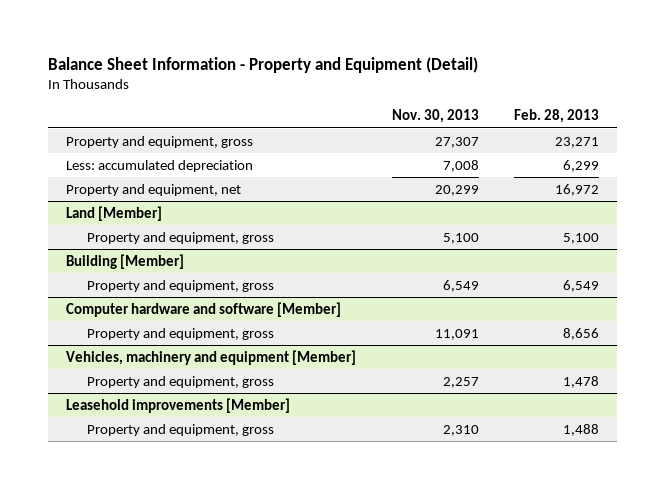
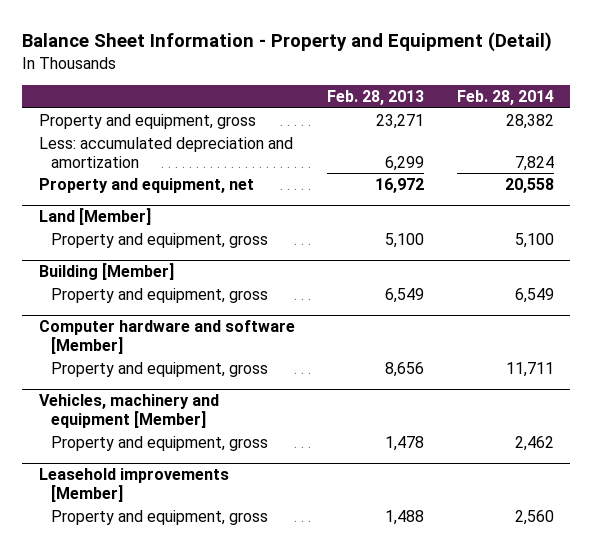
[391,109,479,124] Nov. 30, 2013 -> none
none -> [456,90,554,106] Feb. 28, 2014
[65,159,253,172] Less: accumulated depreciation -> [38,137,293,168] Less: accumulated depreciation and amortization

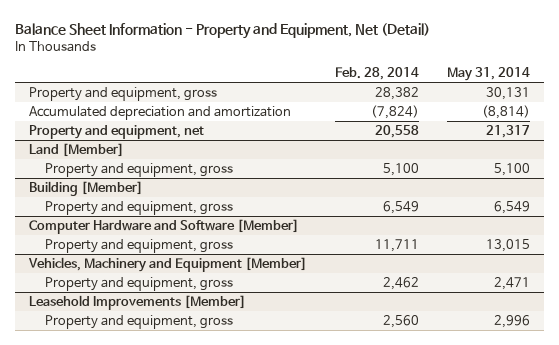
[22,32,553,53] Balance Sheet Information - Property and Equipment (Detail) -> [14,22,430,39] Balance Sheet Information - Property and Equipment, Net (Detail)
[327,90,425,106] Feb. 28, 2013 -> none
none -> [447,67,531,82] May 31, 2014
[38,137,293,168] Less: accumulated depreciation and amortization -> [28,106,291,121] Accumulated depreciation and amortization
[514,155,554,171] 7,824 -> [370,105,419,120] (7,824)
[38,320,295,355] Computer hardware and software [Member] -> [28,219,299,235] Computer Hardware and Software [Member]
[38,394,219,429] Vehicles, machinery and equipment [Member] -> [27,257,307,273] Vehicles, Machinery and Equipment [Member]
[38,468,229,503] Leasehold improvements [Member] -> [28,295,246,311] Leasehold Improvements [Member]

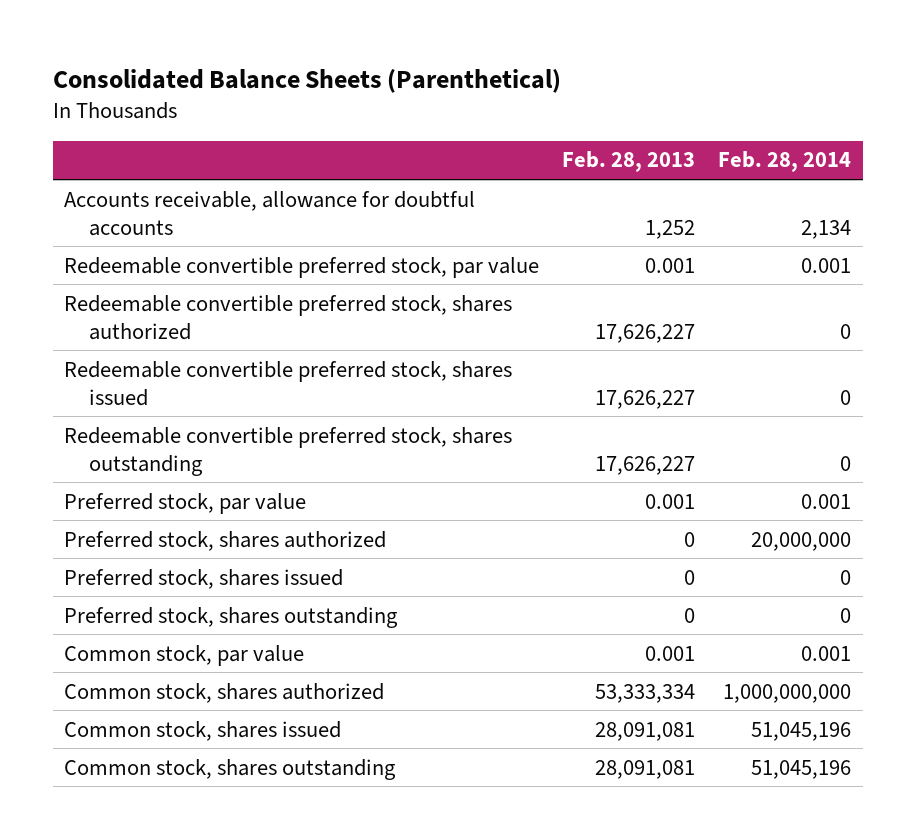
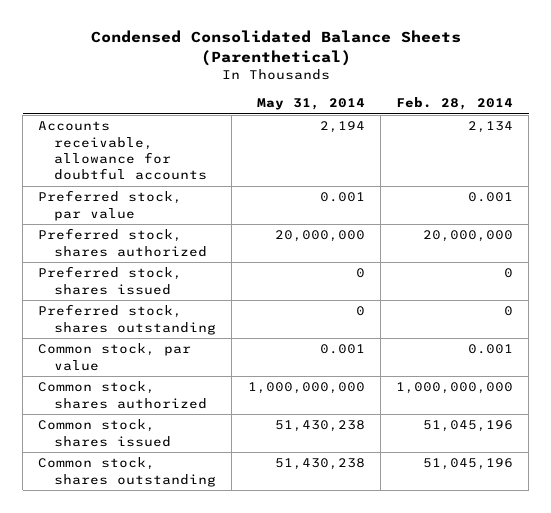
[52,68,561,93] Consolidated Balance Sheets (Parenthetical) -> [90,30,461,66] Condensed Consolidated Balance Sheets (Parenthetical)
[562,151,696,173] Feb. 28, 2013 -> none
none -> [256,97,365,110] May 31, 2014
[64,256,540,278] Redeemable convertible preferred stock, par value -> none
[64,294,513,340] Redeemable convertible preferred stock, shares authorized -> none
[64,360,513,406] Redeemable convertible preferred stock, shares issued -> none
[64,426,513,476] Redeemable convertible preferred stock, shares outstanding -> none

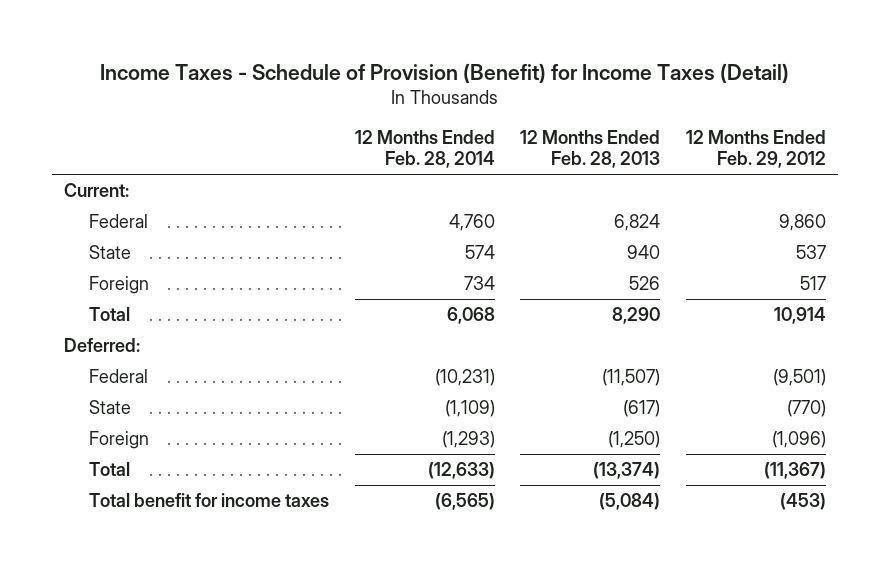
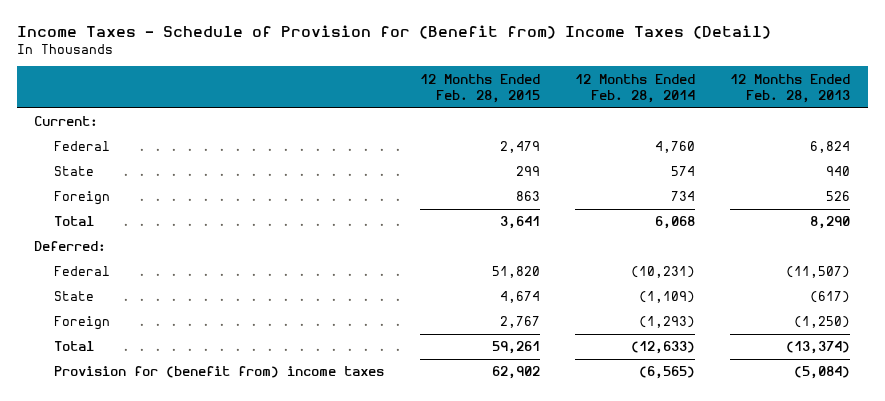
[100,62,790,83] Income Taxes - Schedule of Provision (Benefit) for Income Taxes (Detail) -> [16,24,771,39] Income Taxes - Schedule of Provision for (Benefit from) Income Taxes (Detail)
[685,130,826,169] 12 Months Ended Feb. 29, 2012 -> none
none -> [419,73,540,103] 12 Months Ended Feb. 28, 2015
[89,493,330,508] Total benefit for income taxes -> [54,366,385,379] Provision for (benefit from) income taxes

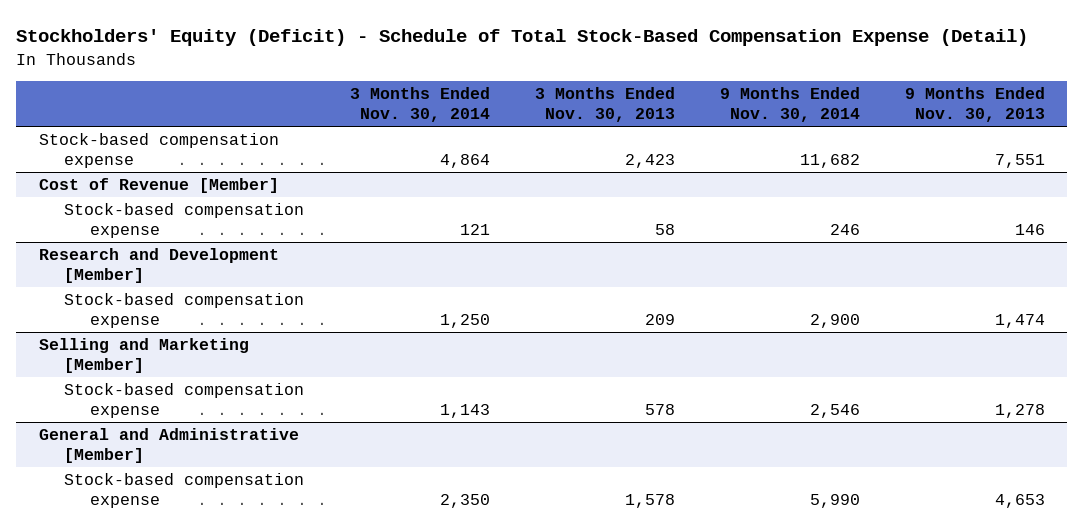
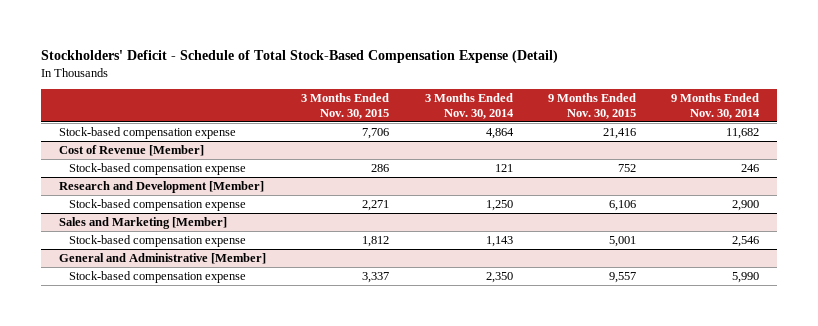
[16,29,1029,47] Stockholders' Equity (Deficit) - Schedule of Total Stock-Based Compensation Expense (Detail) -> [41,50,559,64] Stockholders' Deficit - Schedule of Total Stock-Based Compensation Expense (Detail)
[534,87,675,123] 3 Months Ended Nov. 30, 2013 -> none
[904,87,1045,123] 9 Months Ended Nov. 30, 2013 -> none
none -> [301,93,390,119] 3 Months Ended Nov. 30, 2015
none -> [548,93,637,119] 9 Months Ended Nov. 30, 2015
[38,338,249,374] Selling and Marketing [Member] -> [58,216,227,229] Sales and Marketing [Member]

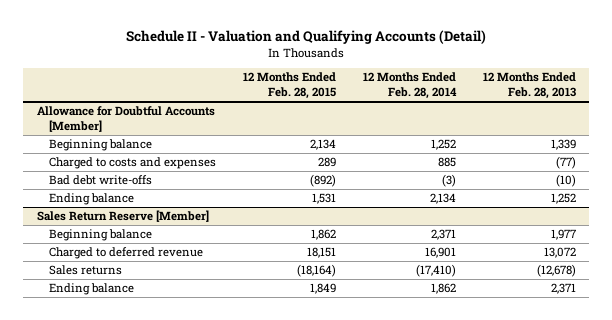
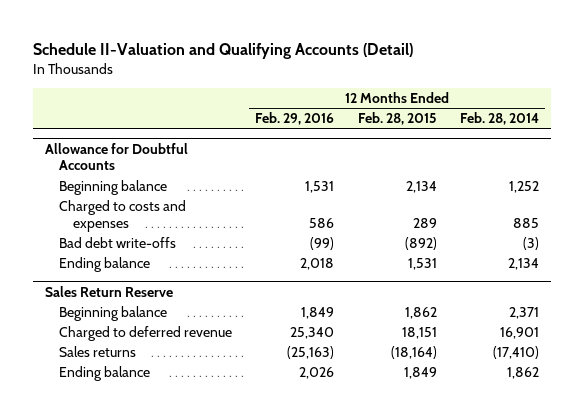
[126,30,487,45] Schedule II - Valuation and Qualifying Accounts (Detail) -> [33,42,414,59] Schedule II-Valuation and Qualifying Accounts (Detail)
[482,72,576,100] 12 Months Ended Feb. 28, 2013 -> none
none -> [255,112,335,126] Feb. 29, 2016
[36,106,215,132] Allowance for Doubtful Accounts [Member] -> [44,142,188,171] Allowance for Doubtful Accounts
[36,210,209,223] Sales Return Reserve [Member] -> [44,285,173,297] Sales Return Reserve

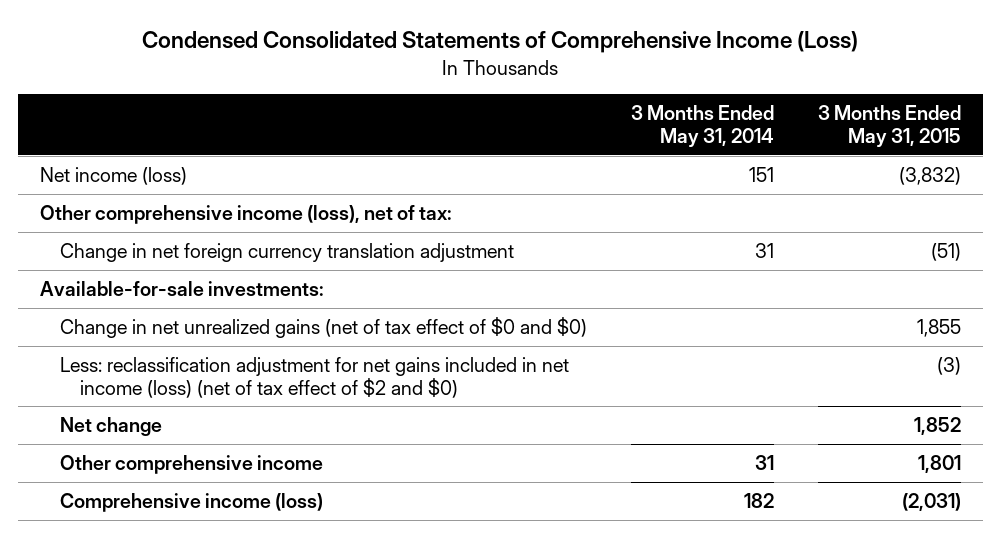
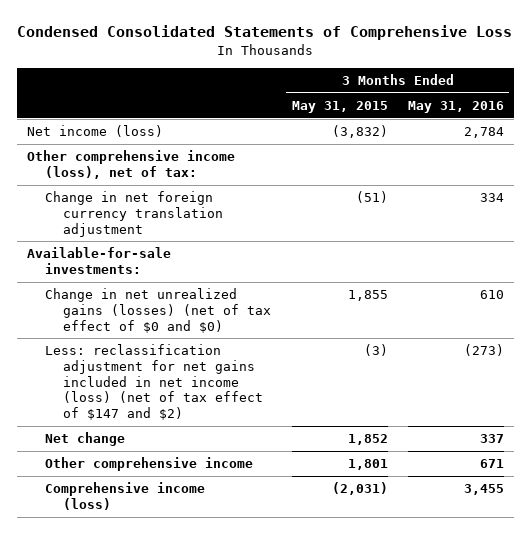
[142,31,859,54] Condensed Consolidated Statements of Comprehensive Income (Loss) -> [17,25,513,41] Condensed Consolidated Statements of Comprehensive Loss
[630,105,774,147] 3 Months Ended May 31, 2014 -> none
none -> [407,101,504,114] May 31, 2016
[60,316,588,338] Change in net unrealized gains (net of tax effect of $0 and $0) -> [45,288,272,333] Change in net unrealized gains (losses) (net of tax effect of $0 and $0)
[60,356,570,398] Less: reclassification adjustment for net gains included in net income (loss) (net of tax effect of $2 and $0) -> [45,344,264,421] Less: reclassification adjustment for net gains included in net income (loss) (net of tax effect of $147 and $2)

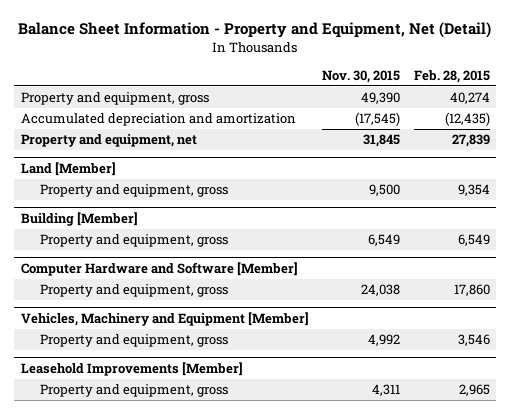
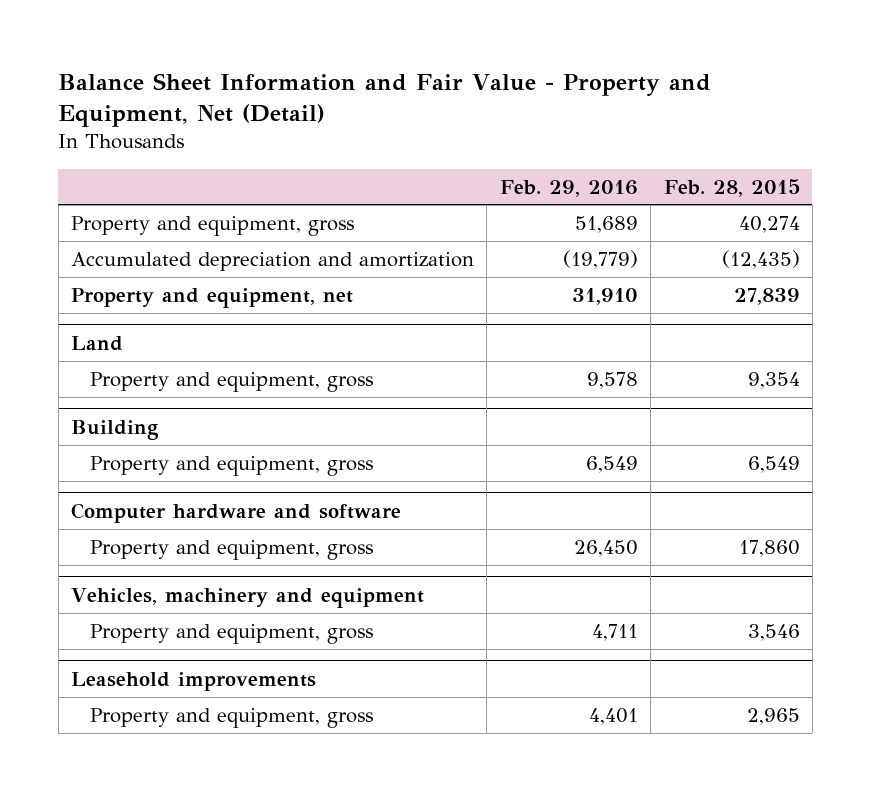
[18,22,492,39] Balance Sheet Information - Property and Equipment, Net (Detail) -> [58,72,712,128] Balance Sheet Information and Fair Value - Property and Equipment, Net (Detail)
[322,70,401,84] Nov. 30, 2015 -> none
none -> [499,179,638,197] Feb. 29, 2016
[20,161,116,176] Land [Member] -> [70,335,123,351] Land
[20,211,138,226] Building [Member] -> [70,419,159,440] Building
[20,261,298,276] Computer Hardware and Software [Member] -> [70,502,401,523] Computer hardware and software
[20,311,309,326] Vehicles, Machinery and Equipment [Member] -> [70,587,424,608] Vehicles, machinery and equipment
[20,361,243,376] Leasehold Improvements [Member] -> [70,671,316,691] Leasehold improvements

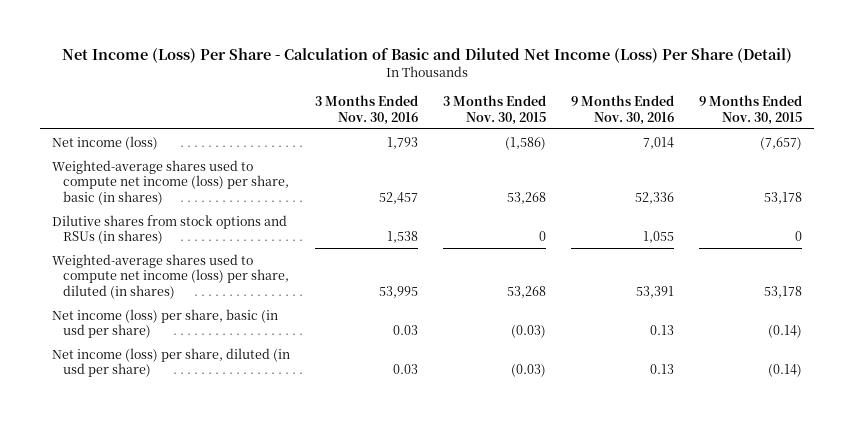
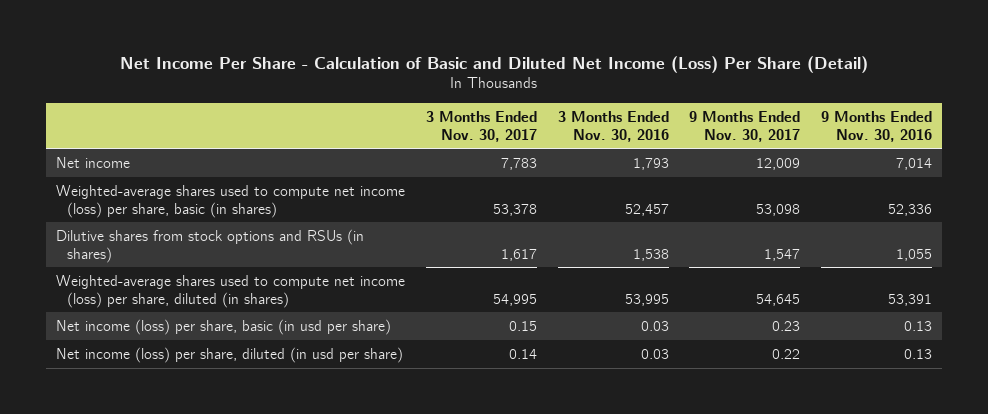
[62,47,793,63] Net Income (Loss) Per Share - Calculation of Basic and Diluted Net Income (Loss) Per Share (Detail) -> [120,55,869,73] Net Income Per Share - Calculation of Basic and Diluted Net Income (Loss) Per Share (Detail)
[443,95,547,125] 3 Months Ended Nov. 30, 2015 -> none
[698,95,802,125] 9 Months Ended Nov. 30, 2015 -> none
none -> [425,110,537,142] 3 Months Ended Nov. 30, 2017
none -> [689,110,801,142] 9 Months Ended Nov. 30, 2017
[52,135,159,150] Net income (loss) -> [56,156,131,168] Net income

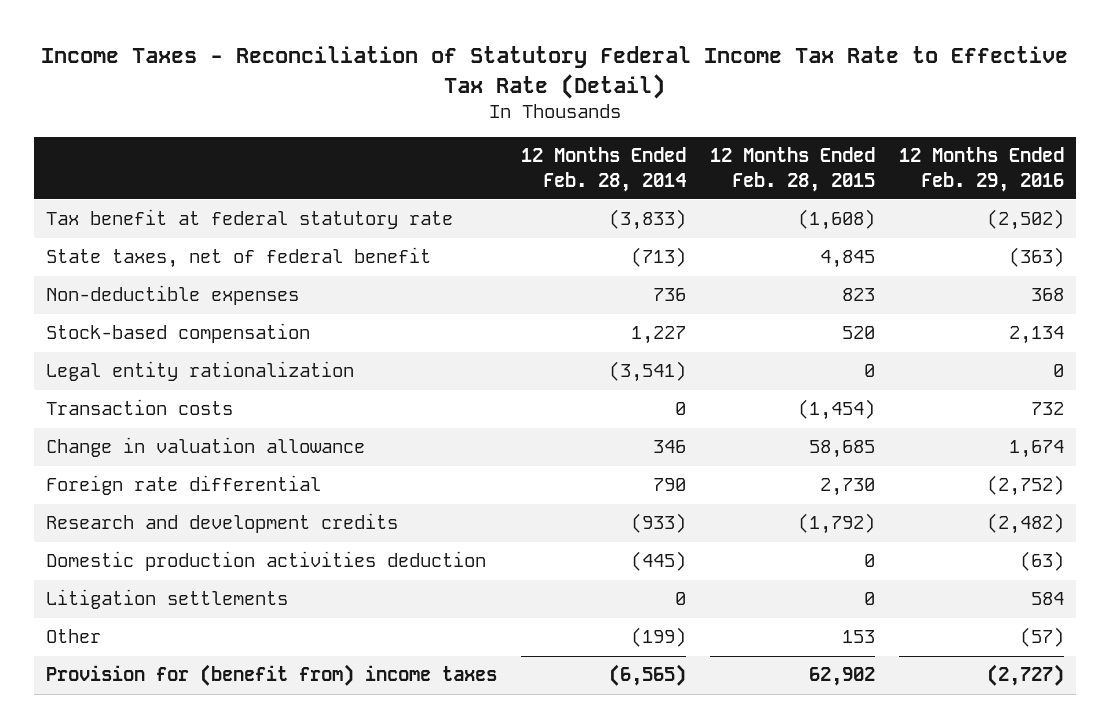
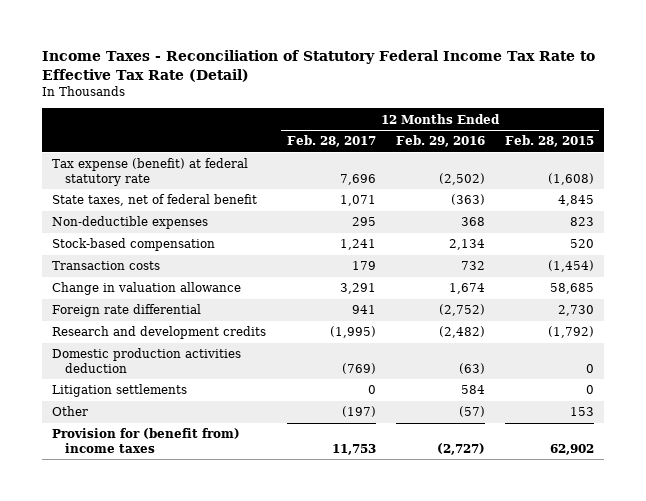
[521,147,687,192] 12 Months Ended Feb. 28, 2014 -> none
none -> [286,135,376,148] Feb. 28, 2017
[46,209,454,230] Tax benefit at federal statutory rate -> [52,158,249,186] Tax expense (benefit) at federal statutory rate
[46,361,355,382] Legal entity rationalization -> none

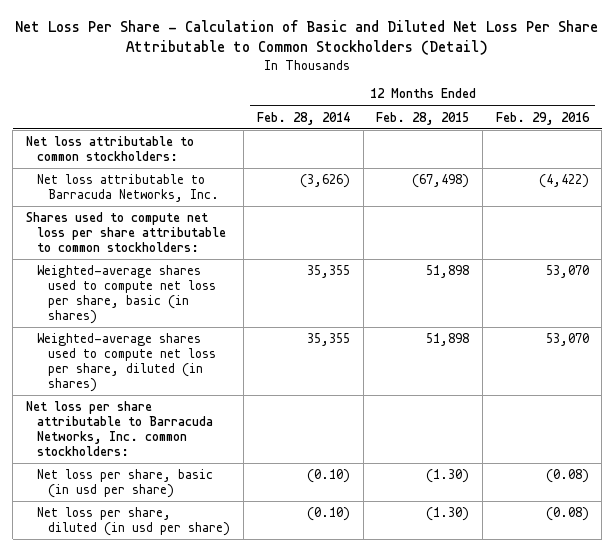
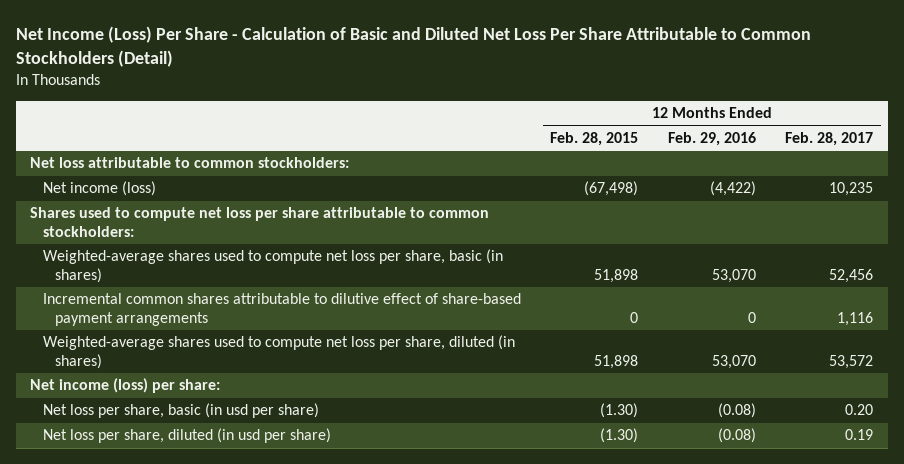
[15,20,599,56] Net Loss Per Share - Calculation of Basic and Diluted Net Loss Per Share Attributable to Common Stockholders (Detail) -> [15,25,811,67] Net Income (Loss) Per Share - Calculation of Basic and Diluted Net Loss Per Share Attributable to Common Stockholders (Detail)
[256,111,350,125] Feb. 28, 2014 -> none
none -> [785,131,874,146] Feb. 28, 2017
[37,173,220,203] Net loss attributable to Barracuda Networks, Inc. -> [42,181,156,197] Net income (loss)
none -> [42,293,521,326] Incremental common shares attributable to dilutive effect of share-based payment arrangements
[25,400,214,457] Net loss per share attributable to Barracuda Networks, Inc. common stockholders: -> [30,378,221,394] Net income (loss) per share:

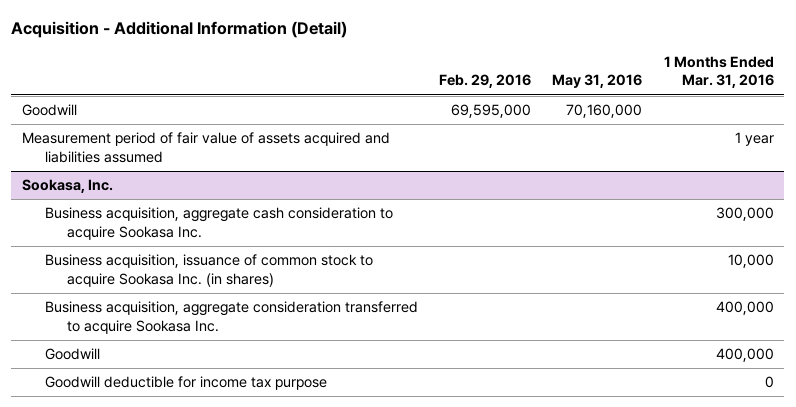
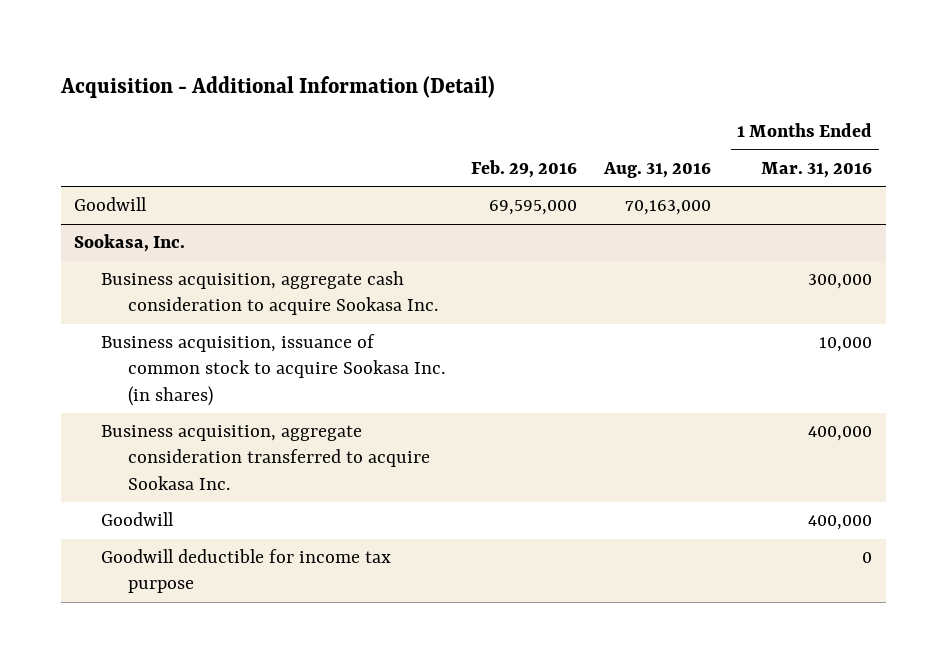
[552,74,643,89] May 31, 2016 -> none
none -> [602,161,711,178] Aug. 31, 2016
[22,132,391,163] Measurement period of fair value of assets acquired and liabilities assumed -> none

